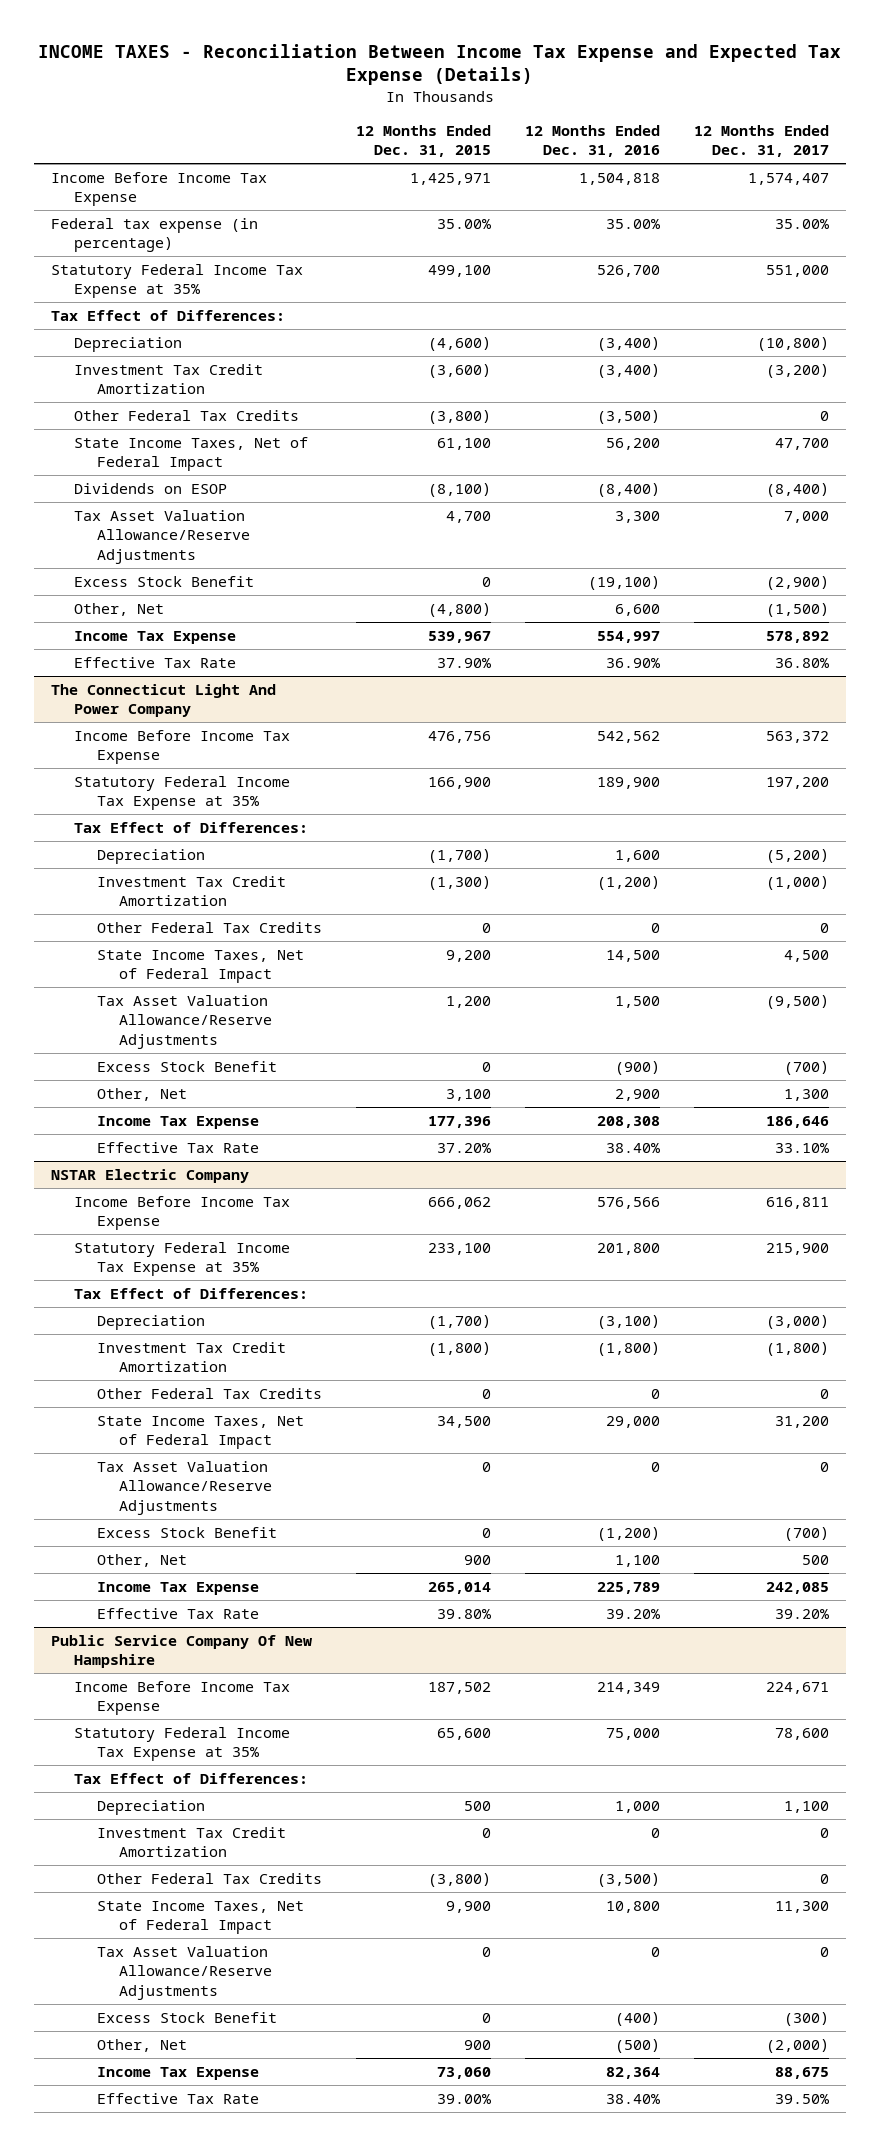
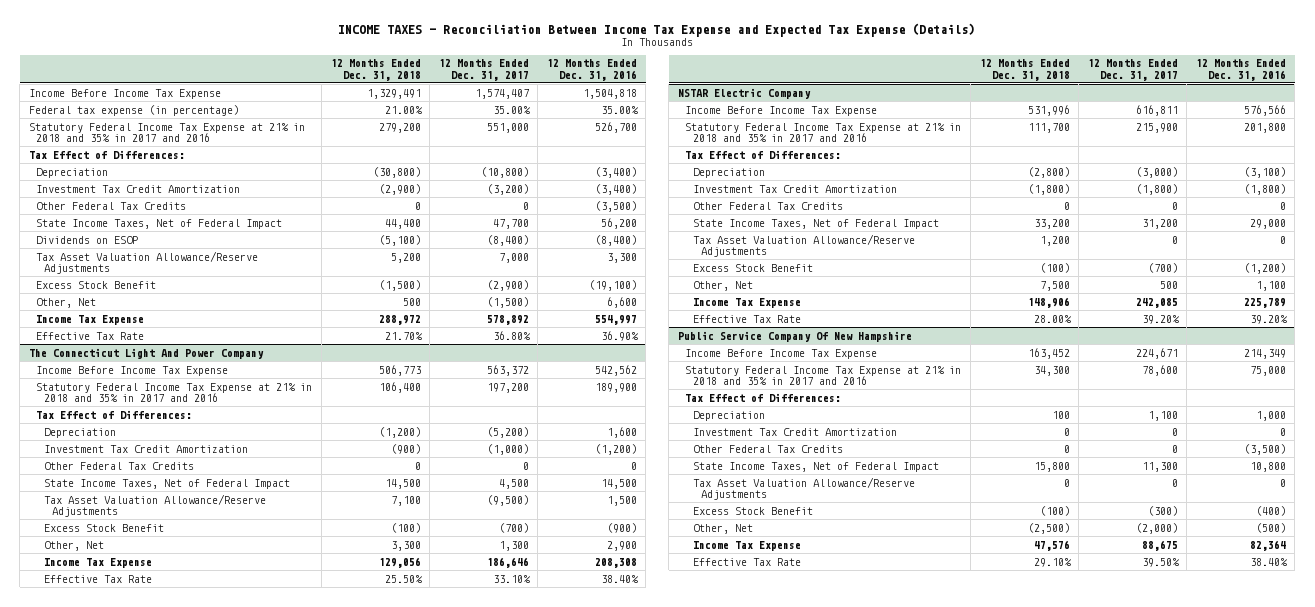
[355,124,491,158] 12 Months Ended Dec. 31, 2015 -> none
none -> [330,59,421,81] 12 Months Ended Dec. 31, 2018
[51,263,304,299] Statutory Federal Income Tax Expense at 35% -> [28,122,305,142] Statutory Federal Income Tax Expense at 21% in 2018 and 35% in 2017 and 2016
[73,775,290,811] Statutory Federal Income Tax Expense at 35% -> [36,382,313,402] Statutory Federal Income Tax Expense at 21% in 2018 and 35% in 2017 and 2016
[73,1241,290,1277] Statutory Federal Income Tax Expense at 35% -> [685,122,962,142] Statutory Federal Income Tax Expense at 21% in 2018 and 35% in 2017 and 2016
[73,1726,290,1762] Statutory Federal Income Tax Expense at 35% -> [685,365,962,385] Statutory Federal Income Tax Expense at 21% in 2018 and 35% in 2017 and 2016

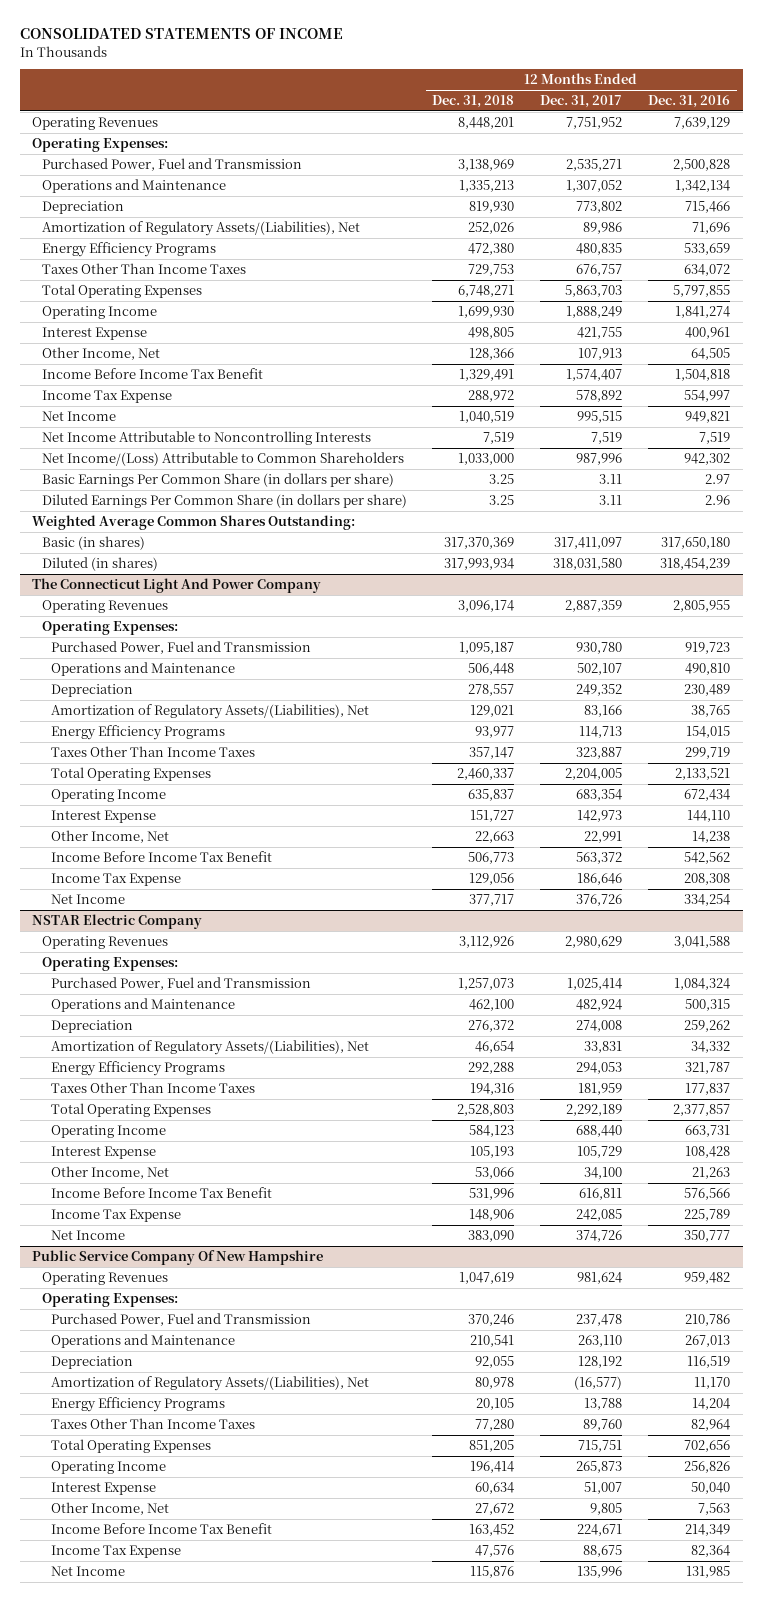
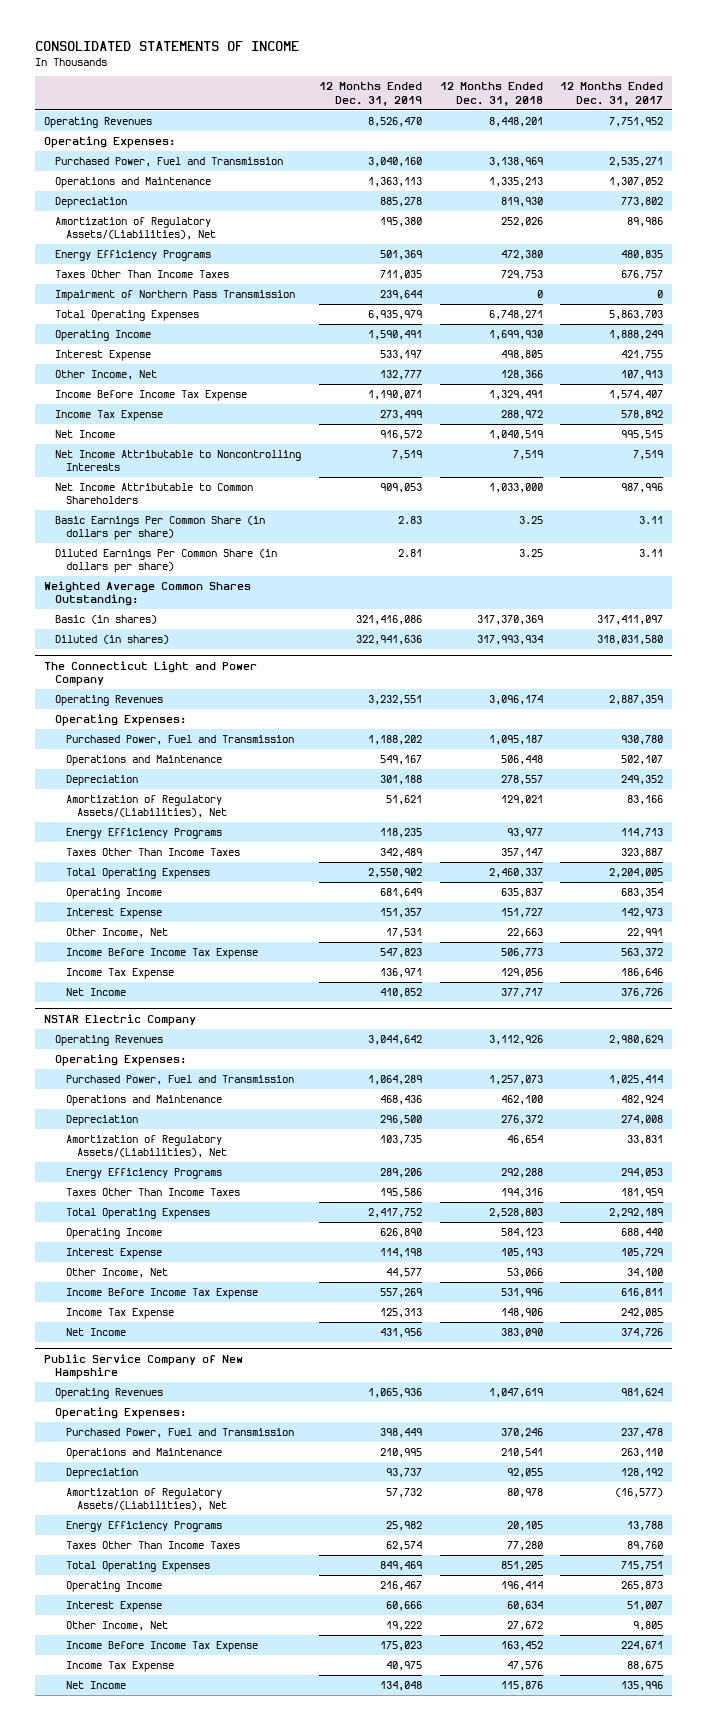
[648,95,731,109] Dec. 31, 2016 -> none
none -> [318,82,422,106] 12 Months Ended Dec. 31, 2019
none -> [54,290,295,302] Impairment of Northern Pass Transmission
[41,368,263,380] Income Before Income Tax Benefit -> [54,390,247,402] Income Before Income Tax Expense
[41,452,404,467] Net Income/(Loss) Attributable to Common Shareholders -> [54,483,253,505] Net Income Attributable to Common Shareholders
[32,578,322,594] The Connecticut Light And Power Company -> [43,660,257,686] The Connecticut Light and Power Company
[50,851,272,863] Income Before Income Tax Benefit -> [66,948,259,960] Income Before Income Tax Expense
[50,1187,272,1199] Income Before Income Tax Benefit -> [66,1288,259,1300] Income Before Income Tax Expense
[32,1250,324,1266] Public Service Company Of New Hampshire -> [43,1353,243,1379] Public Service Company of New Hampshire
[50,1523,272,1535] Income Before Income Tax Benefit -> [66,1641,259,1653] Income Before Income Tax Expense

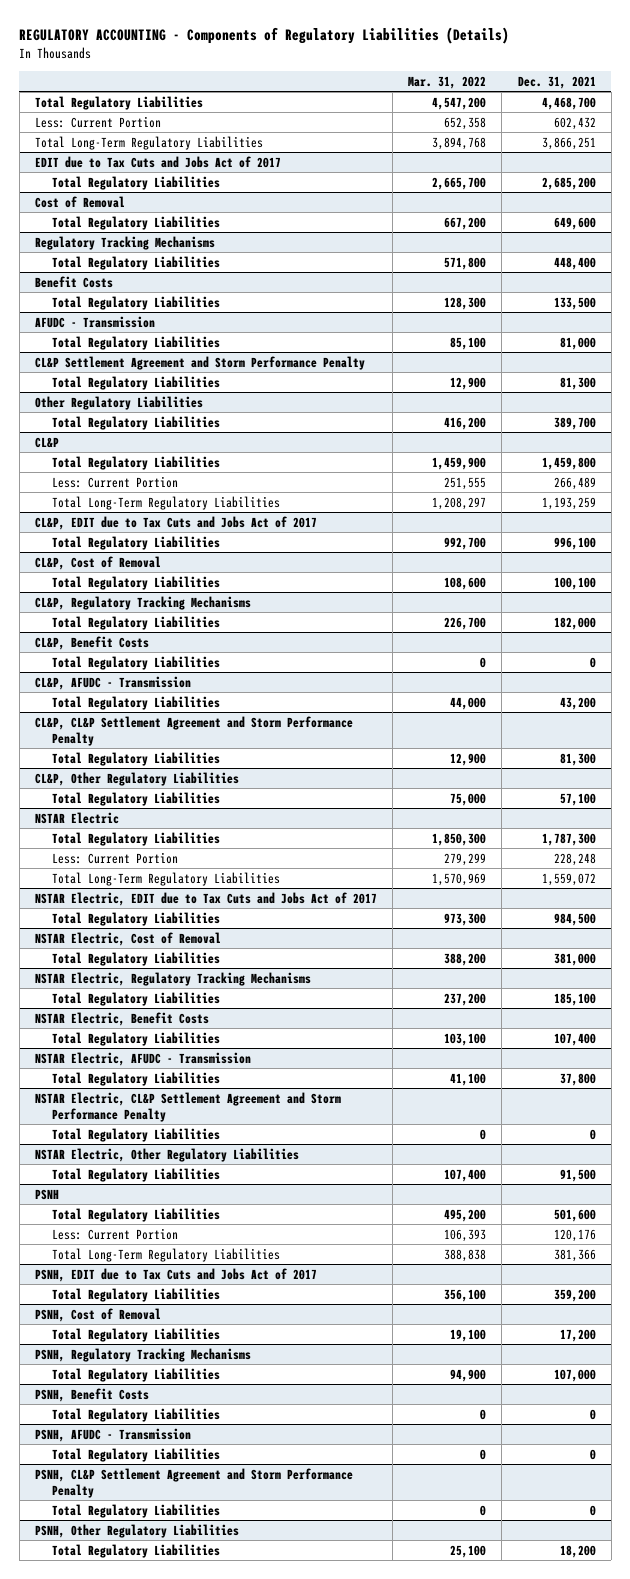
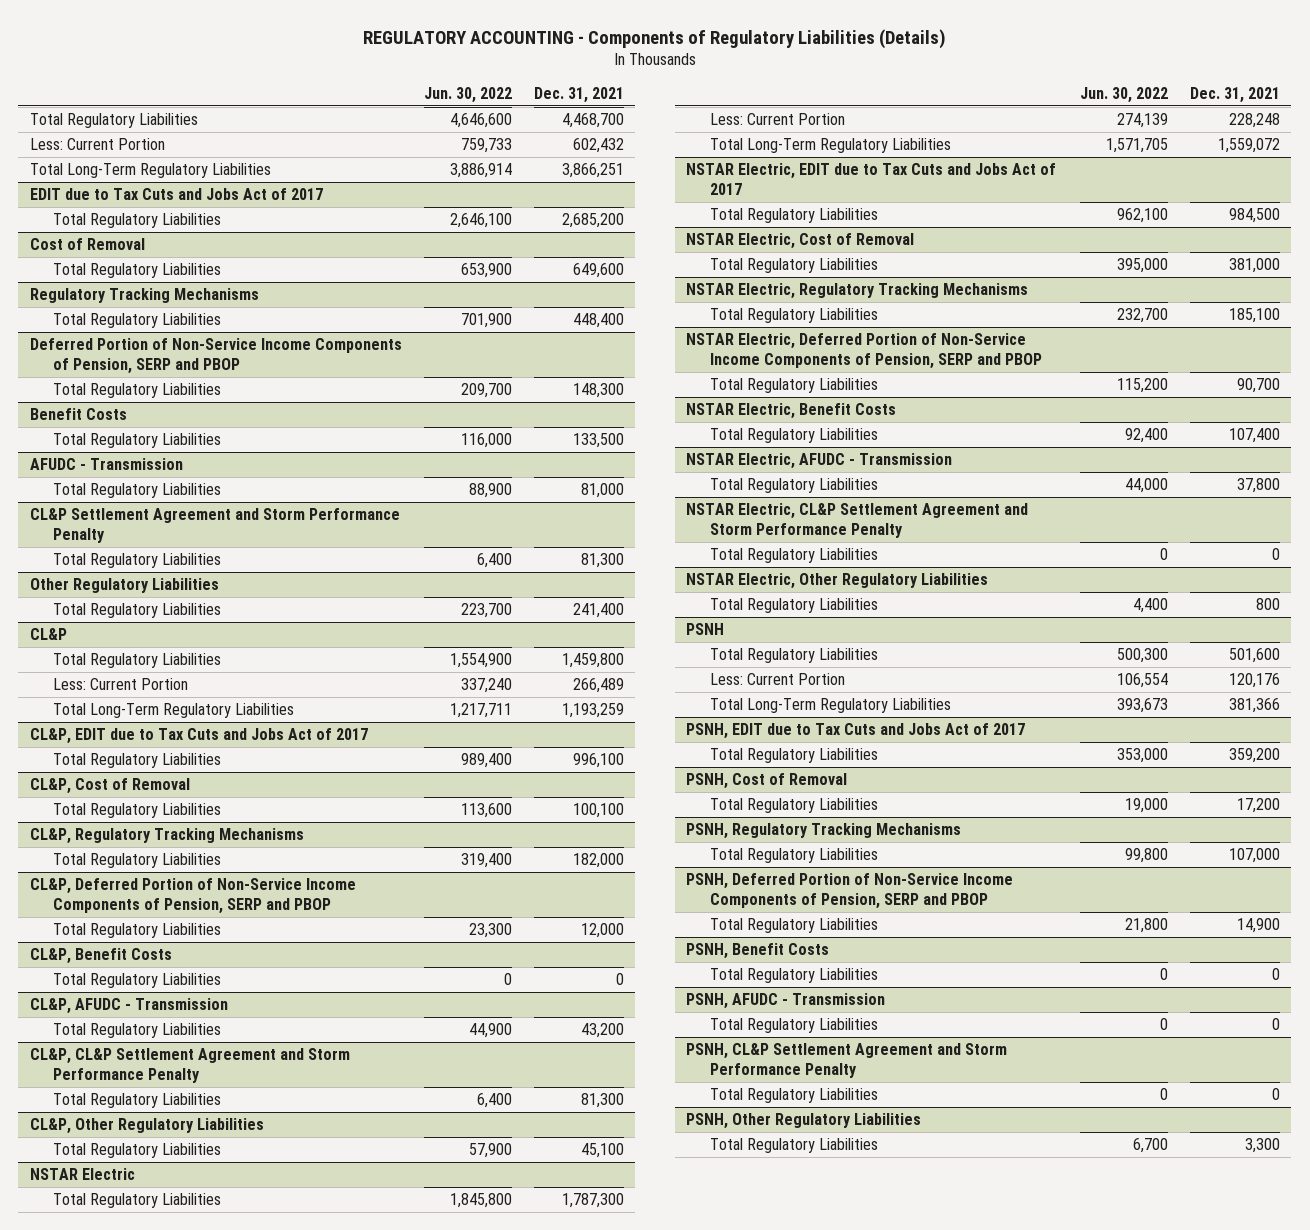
[408,75,487,89] Mar. 31, 2022 -> none
none -> [423,87,512,104] Jun. 30, 2022
none -> [29,337,402,375] Deferred Portion of Non-Service Income Components of Pension, SERP and PBOP
none -> [53,382,222,398] Total Regulatory Liabilities
[553,416,596,430] 389,700 -> [572,602,624,618] 241,400
none -> [29,877,356,915] CL&P, Deferred Portion of Non-Service Income Components of Pension, SERP and PBOP
none -> [53,922,222,938] Total Regulatory Liabilities
[559,792,596,806] 57,100 -> [580,1142,624,1158] 45,100
none -> [686,332,1042,370] NSTAR Electric, Deferred Portion of Non-Service Income Components of Pension, SERP and PBOP
none -> [709,377,878,393] Total Regulatory Liabilities
[559,1168,596,1182] 91,500 -> [1256,597,1281,610] 800
none -> [686,872,1014,910] PSNH, Deferred Portion of Non-Service Income Components of Pension, SERP and PBOP
none -> [709,917,878,933] Total Regulatory Liabilities
[559,1544,596,1558] 18,200 -> [1245,1137,1281,1153] 3,300

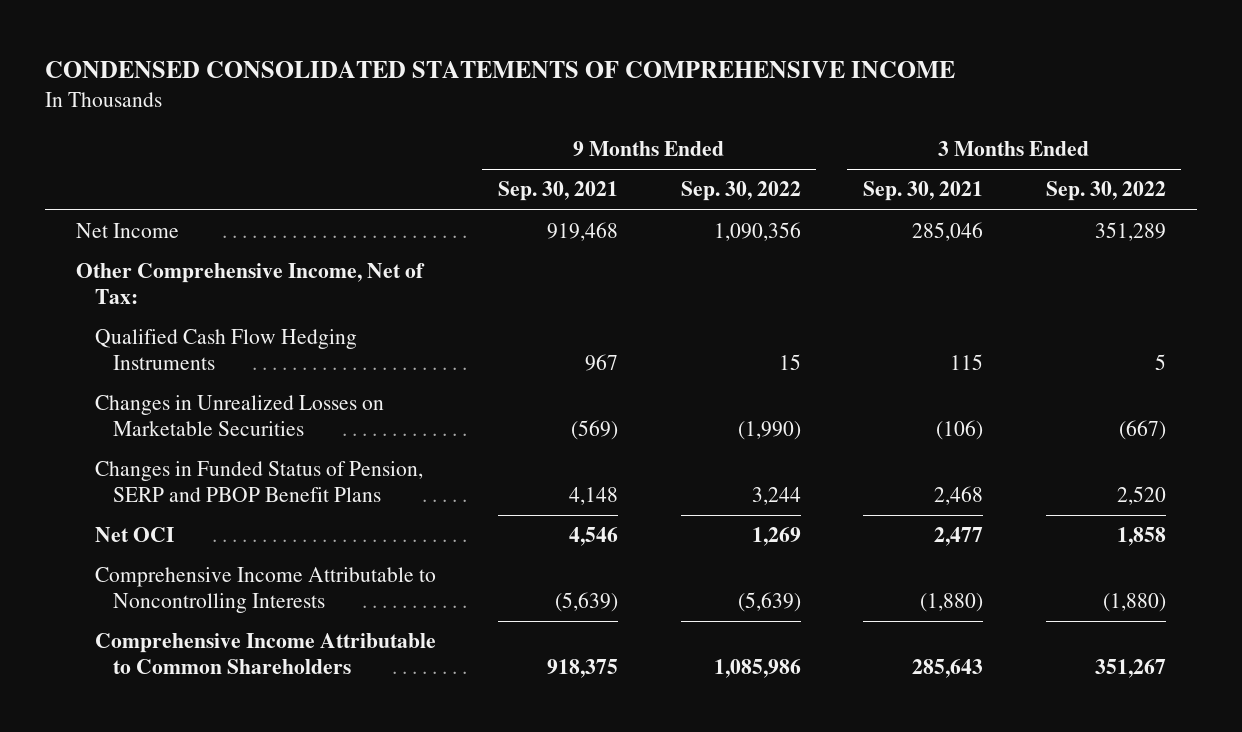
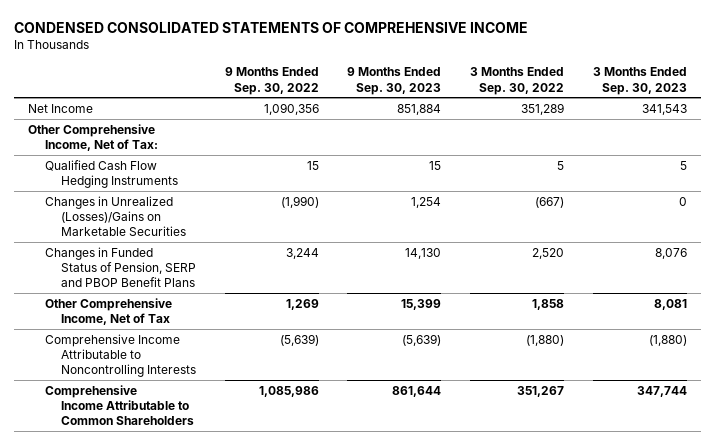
[498,181,619,202] Sep. 30, 2021 -> none
[863,181,984,202] Sep. 30, 2021 -> none
none -> [347,67,442,95] 9 Months Ended Sep. 30, 2023
none -> [592,67,687,95] 3 Months Ended Sep. 30, 2023
[94,395,384,436] Changes in Unrealized Losses on Marketable Securities -> [44,195,186,237] Changes in Unrealized (Losses)/Gains on Marketable Securities
[94,527,174,543] Net OCI -> [44,297,172,325] Other Comprehensive Income, Net of Tax

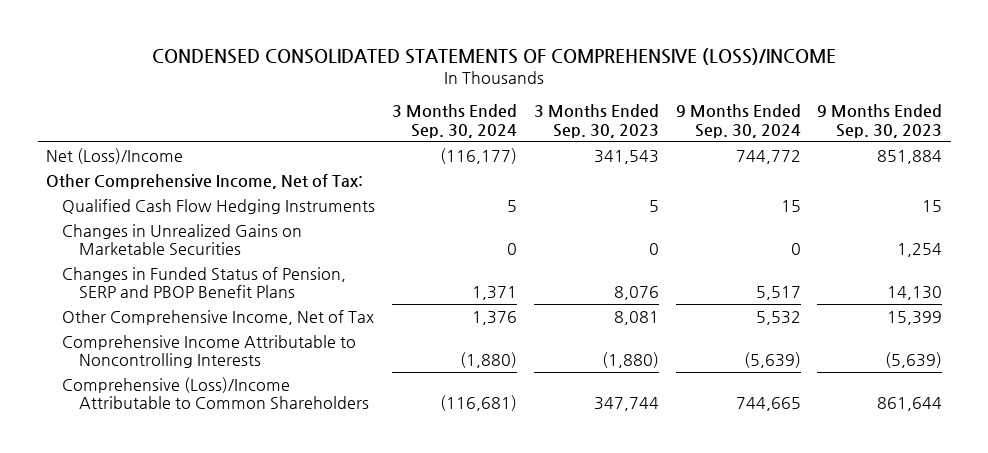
[13,21,528,33] CONDENSED CONSOLIDATED STATEMENTS OF COMPREHENSIVE INCOME -> [152,47,837,65] CONDENSED CONSOLIDATED STATEMENTS OF COMPREHENSIVE (LOSS)/INCOME
[224,67,319,95] 9 Months Ended Sep. 30, 2022 -> none
[470,67,565,95] 3 Months Ended Sep. 30, 2022 -> none
none -> [392,104,518,138] 3 Months Ended Sep. 30, 2024
none -> [675,104,801,138] 9 Months Ended Sep. 30, 2024
[28,103,94,113] Net Income -> [45,148,183,165] Net (Loss)/Income
[44,195,186,237] Changes in Unrealized (Losses)/Gains on Marketable Securities -> [62,224,303,256] Changes in Unrealized Gains on Marketable Securities
[44,384,194,426] Comprehensive Income Attributable to Common Shareholders -> [62,377,370,410] Comprehensive (Loss)/Income Attributable to Common Shareholders

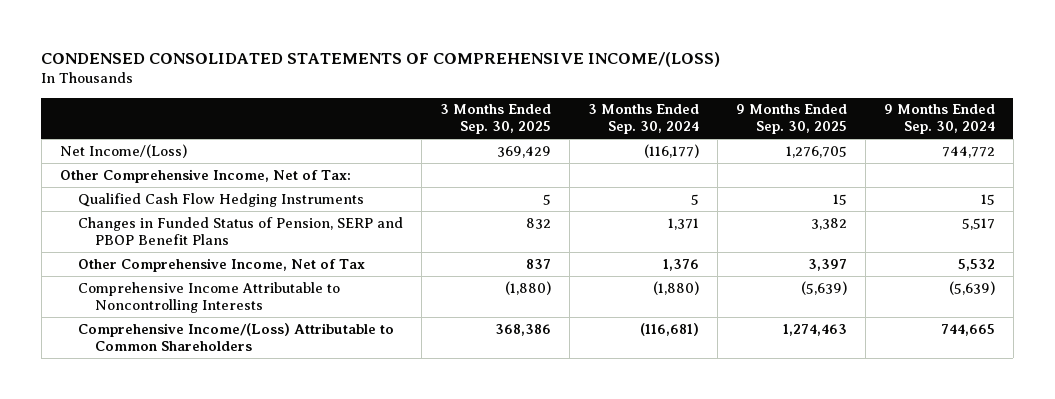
[152,47,837,65] CONDENSED CONSOLIDATED STATEMENTS OF COMPREHENSIVE (LOSS)/INCOME -> [41,51,721,67] CONDENSED CONSOLIDATED STATEMENTS OF COMPREHENSIVE INCOME/(LOSS)
[533,104,659,138] 3 Months Ended Sep. 30, 2023 -> none
[817,104,943,138] 9 Months Ended Sep. 30, 2023 -> none
none -> [439,104,551,135] 3 Months Ended Sep. 30, 2025
none -> [735,104,847,135] 9 Months Ended Sep. 30, 2025
[45,148,183,165] Net (Loss)/Income -> [59,143,187,158] Net Income/(Loss)
[62,224,303,256] Changes in Unrealized Gains on Marketable Securities -> none
[62,377,370,410] Comprehensive (Loss)/Income Attributable to Common Shareholders -> [77,322,394,351] Comprehensive Income/(Loss) Attributable to Common Shareholders

